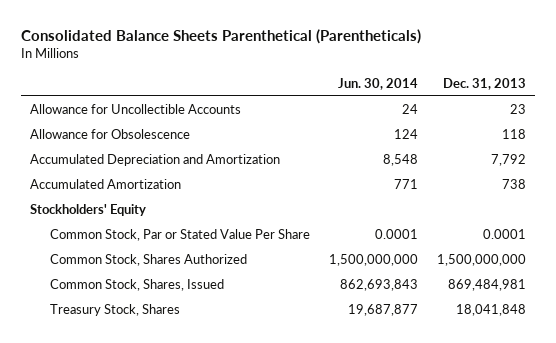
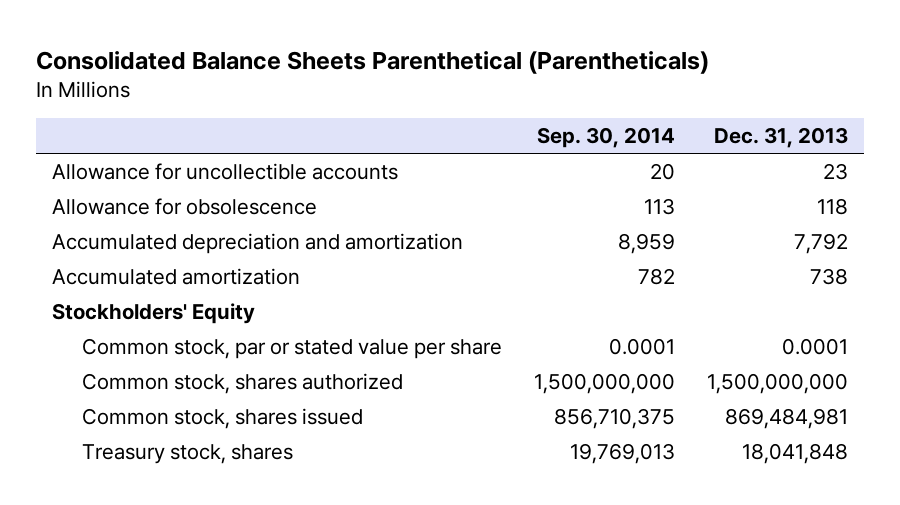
[338,77,419,90] Jun. 30, 2014 -> none
none -> [536,127,675,149] Sep. 30, 2014
[30,104,242,115] Allowance for Uncollectible Accounts -> [51,163,398,181] Allowance for uncollectible accounts
[30,129,191,140] Allowance for Obsolescence -> [51,198,317,216] Allowance for obsolescence
[30,154,281,167] Accumulated Depreciation and Amortization -> [51,233,463,255] Accumulated depreciation and amortization
[30,179,182,190] Accumulated Amortization -> [51,268,300,286] Accumulated amortization
[50,229,311,242] Common Stock, Par or Stated Value Per Share -> [81,338,502,360] Common stock, par or stated value per share
[50,254,248,267] Common Stock, Shares Authorized -> [81,373,403,395] Common stock, shares authorized
[50,279,225,292] Common Stock, Shares, Issued -> [81,408,363,430] Common stock, shares issued
[50,304,181,317] Treasury Stock, Shares -> [81,444,293,465] Treasury stock, shares

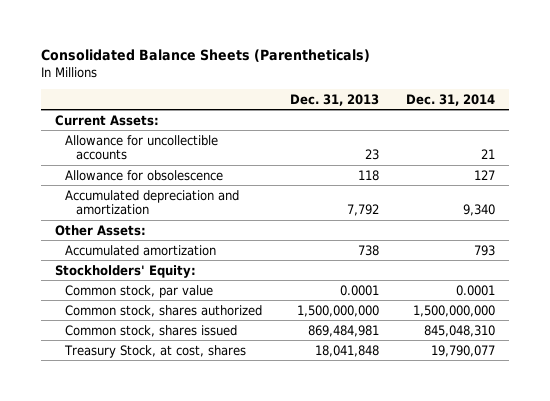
[35,50,709,74] Consolidated Balance Sheets Parenthetical (Parentheticals) -> [41,49,371,63] Consolidated Balance Sheets (Parentheticals)
[536,127,675,149] Sep. 30, 2014 -> none
none -> [406,93,496,106] Dec. 31, 2014
none -> [54,114,159,126] Current Assets:
none -> [54,224,146,236] Other Assets:
[51,303,255,325] Stockholders' Equity -> [54,264,196,278] Stockholders' Equity:
[81,338,502,360] Common stock, par or stated value per share -> [65,284,214,298] Common stock, par value
[81,444,293,465] Treasury stock, shares -> [64,344,247,358] Treasury Stock, at cost, shares

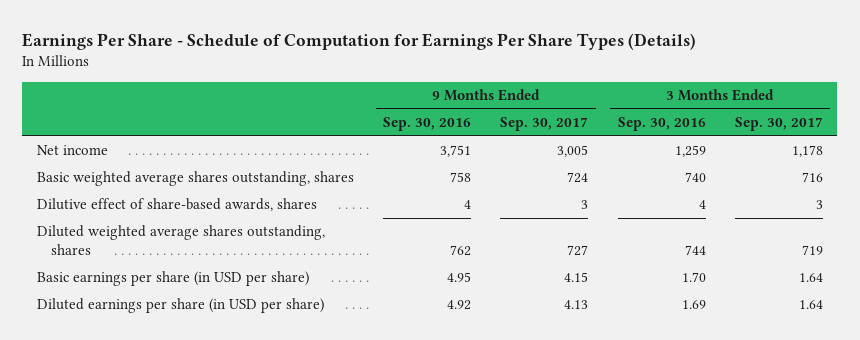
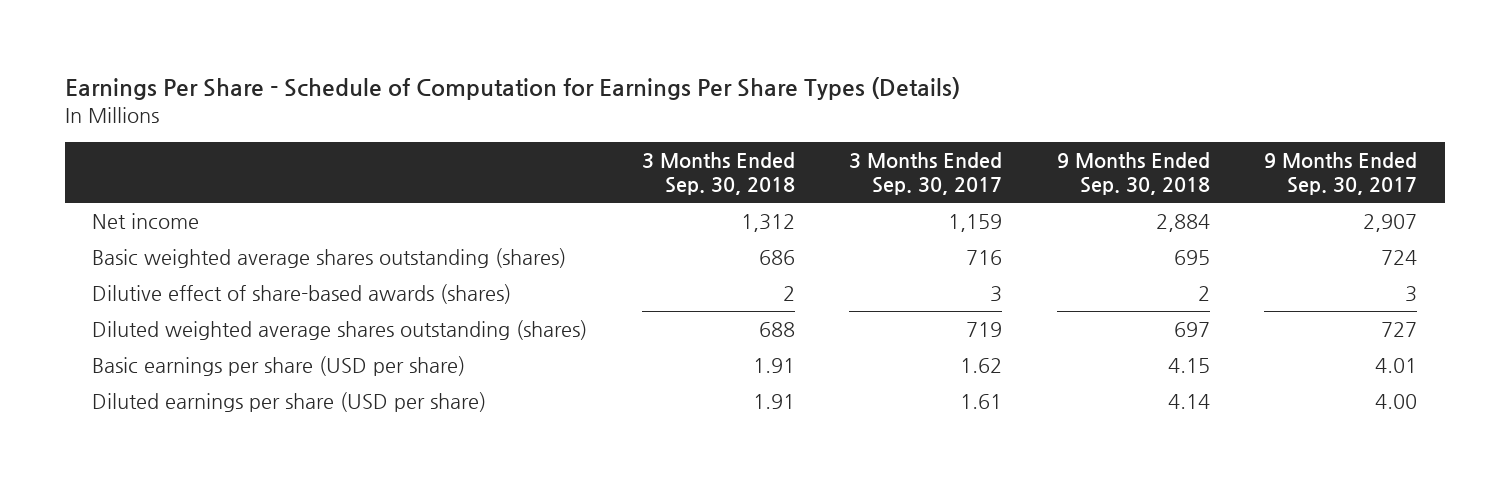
[383,117,472,132] Sep. 30, 2016 -> none
[617,117,706,132] Sep. 30, 2016 -> none
none -> [641,151,795,195] 3 Months Ended Sep. 30, 2018
none -> [1056,151,1210,195] 9 Months Ended Sep. 30, 2018
[557,145,589,158] 3,005 -> [1363,214,1418,233] 2,907
[791,145,823,158] 1,178 -> [948,214,1003,233] 1,159
[36,171,354,187] Basic weighted average shares outstanding, shares -> [92,248,567,269] Basic weighted average shares outstanding (shares)
[36,198,317,212] Dilutive effect of share-based awards, shares -> [92,284,512,305] Dilutive effect of share-based awards (shares)
[36,225,325,255] Diluted weighted average shares outstanding, shares -> [92,320,588,341] Diluted weighted average shares outstanding (shares)
[36,271,309,287] Basic earnings per share (in USD per share) -> [92,356,466,377] Basic earnings per share (USD per share)
[564,272,589,283] 4.15 -> [1375,358,1418,374] 4.01
[798,273,823,283] 1.64 -> [960,358,1003,374] 1.62
[36,298,324,314] Diluted earnings per share (in USD per share) -> [92,392,487,413] Diluted earnings per share (USD per share)
[564,300,589,310] 4.13 -> [1375,394,1418,410] 4.00
[798,300,823,310] 1.64 -> [960,394,1003,410] 1.61

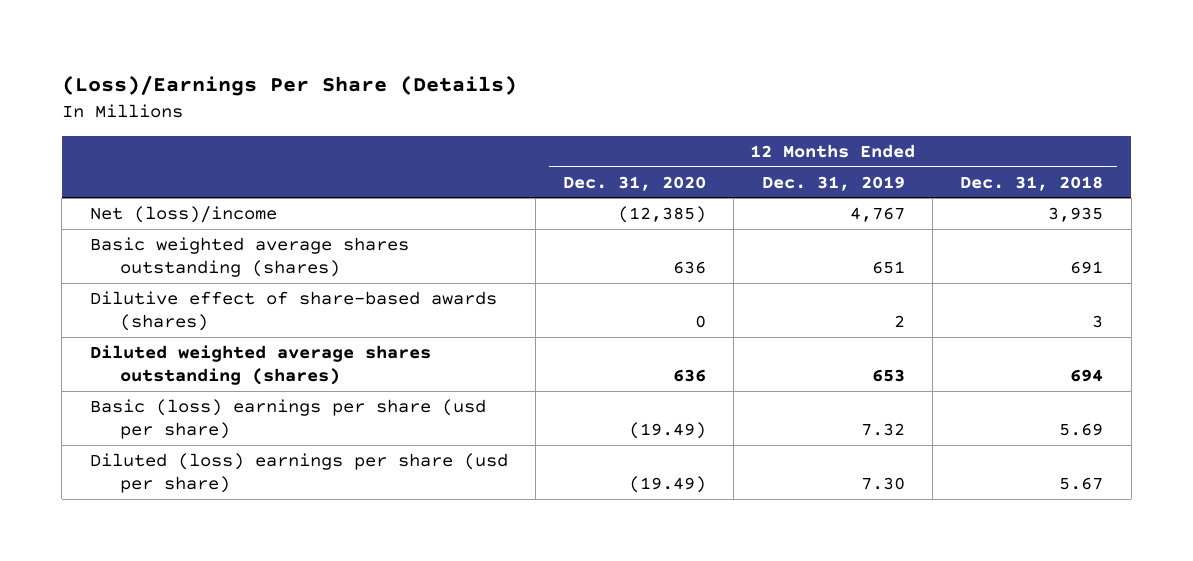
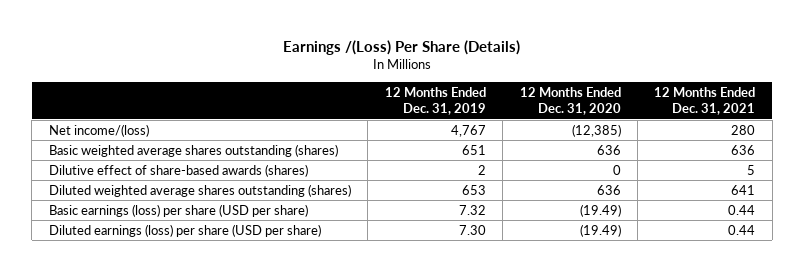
[61,75,517,97] (Loss)/Earnings Per Share (Details) -> [283,39,521,55] Earnings /(Loss) Per Share (Details)
[960,175,1104,191] Dec. 31, 2018 -> none
none -> [654,86,756,115] 12 Months Ended Dec. 31, 2021
[89,205,277,223] Net (loss)/income -> [48,123,149,137] Net income/(loss)
[89,398,486,439] Basic (loss) earnings per share (usd per share) -> [48,203,308,217] Basic earnings (loss) per share (USD per share)
[89,452,508,493] Diluted (loss) earnings per share (usd per share) -> [48,223,321,237] Diluted earnings (loss) per share (USD per share)

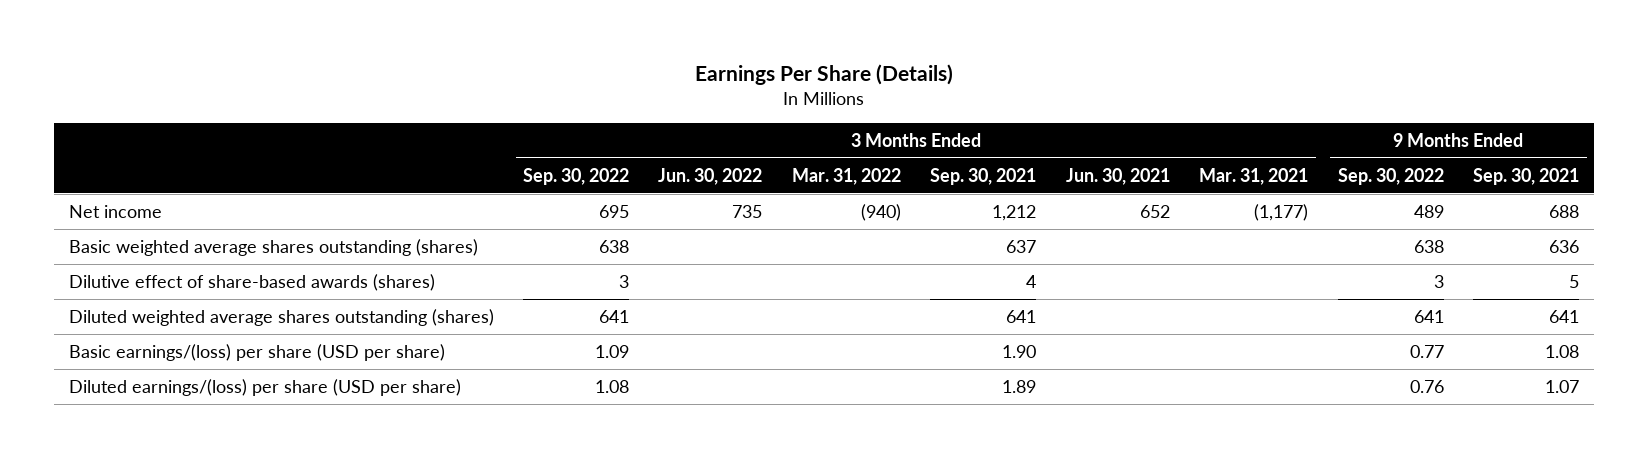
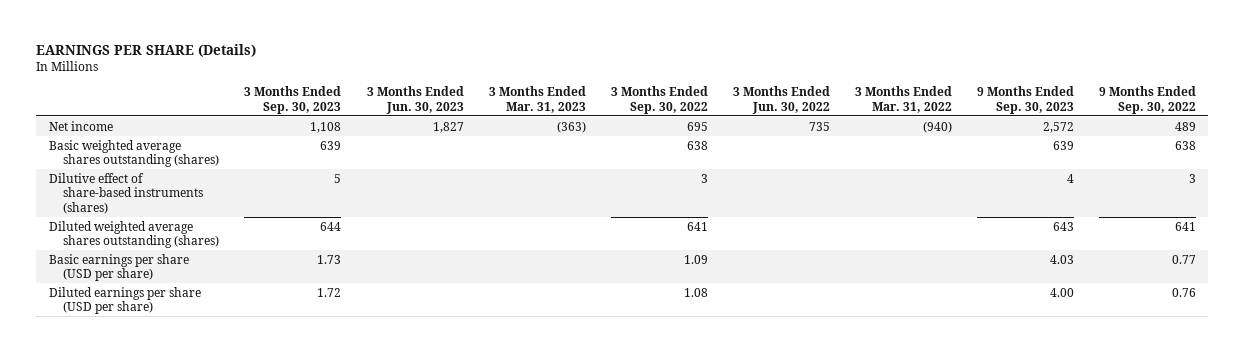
[694,64,953,86] Earnings Per Share (Details) -> [36,43,257,57] EARNINGS PER SHARE (Details)
[930,167,1037,185] Sep. 30, 2021 -> none
[1065,167,1170,185] Jun. 30, 2021 -> none
[1199,167,1309,185] Mar. 31, 2021 -> none
[1473,167,1580,185] Sep. 30, 2021 -> none
none -> [244,85,342,114] 3 Months Ended Sep. 30, 2023
none -> [366,85,464,114] 3 Months Ended Jun. 30, 2023
none -> [488,85,586,113] 3 Months Ended Mar. 31, 2023
none -> [976,85,1074,114] 9 Months Ended Sep. 30, 2023
[68,273,435,291] Dilutive effect of share-based awards (shares) -> [48,172,204,214] Dilutive effect of share-based instruments (shares)
[68,343,445,361] Basic earnings/(loss) per share (USD per share) -> [48,253,189,282] Basic earnings per share (USD per share)
[68,378,461,396] Diluted earnings/(loss) per share (USD per share) -> [48,286,201,315] Diluted earnings per share (USD per share)

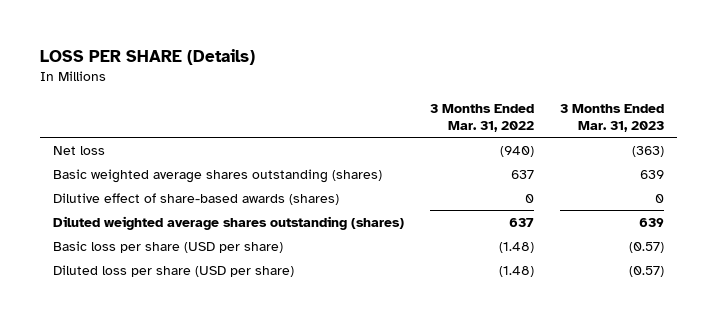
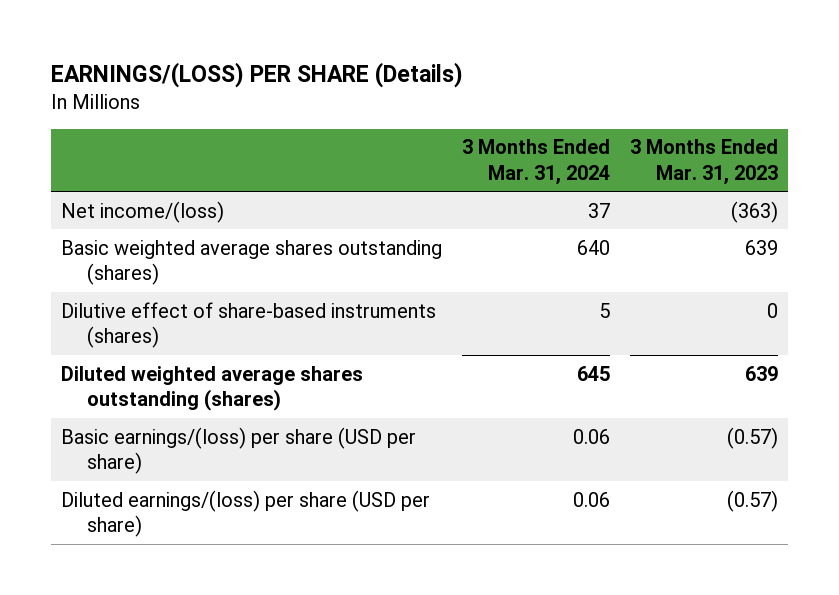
[39,49,255,66] LOSS PER SHARE (Details) -> [51,61,464,88] EARNINGS/(LOSS) PER SHARE (Details)
[430,103,535,132] 3 Months Ended Mar. 31, 2022 -> none
none -> [462,139,611,185] 3 Months Ended Mar. 31, 2024
[53,146,106,156] Net loss -> [61,200,225,223] Net income/(loss)
[53,193,340,206] Dilutive effect of share-based awards (shares) -> [61,301,437,349] Dilutive effect of share-based instruments (shares)
[53,241,284,254] Basic loss per share (USD per share) -> [61,426,417,475] Basic earnings/(loss) per share (USD per share)
[53,265,295,278] Diluted loss per share (USD per share) -> [61,489,431,538] Diluted earnings/(loss) per share (USD per share)

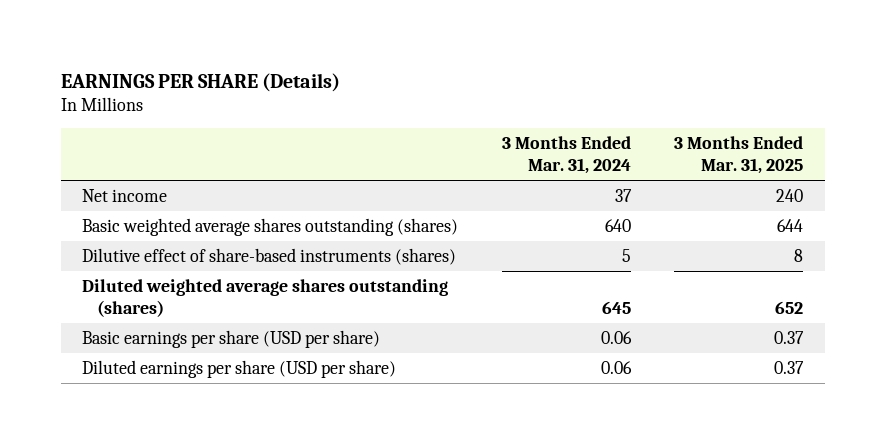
[51,61,464,88] EARNINGS/(LOSS) PER SHARE (Details) -> [60,72,340,92] EARNINGS PER SHARE (Details)
[630,139,779,185] 3 Months Ended Mar. 31, 2023 -> none
none -> [674,136,804,175] 3 Months Ended Mar. 31, 2025
[61,200,225,223] Net income/(loss) -> [82,188,168,202] Net income
[61,426,417,475] Basic earnings/(loss) per share (USD per share) -> [82,329,381,348] Basic earnings per share (USD per share)
[61,489,431,538] Diluted earnings/(loss) per share (USD per share) -> [82,359,397,378] Diluted earnings per share (USD per share)

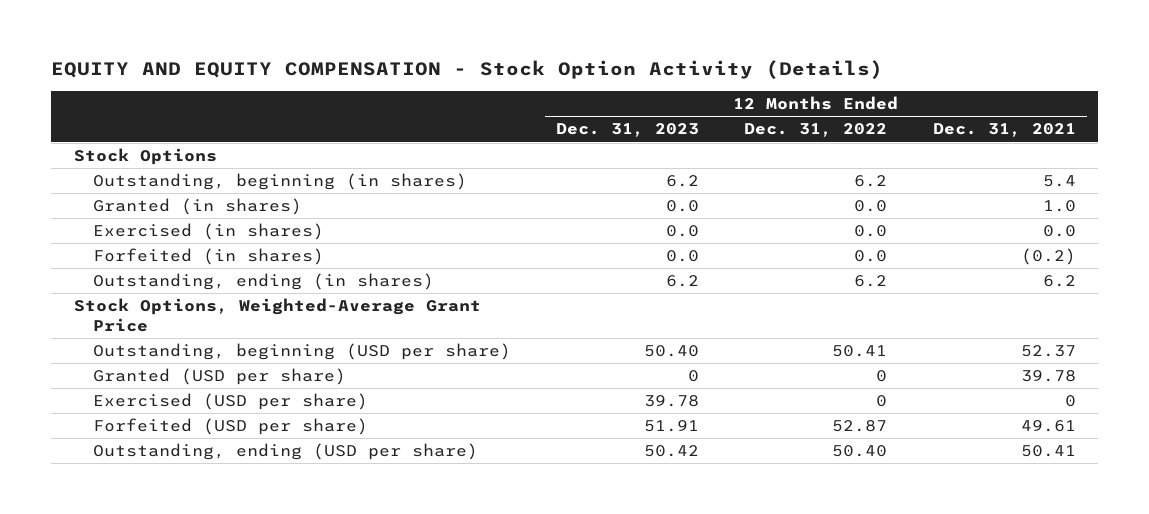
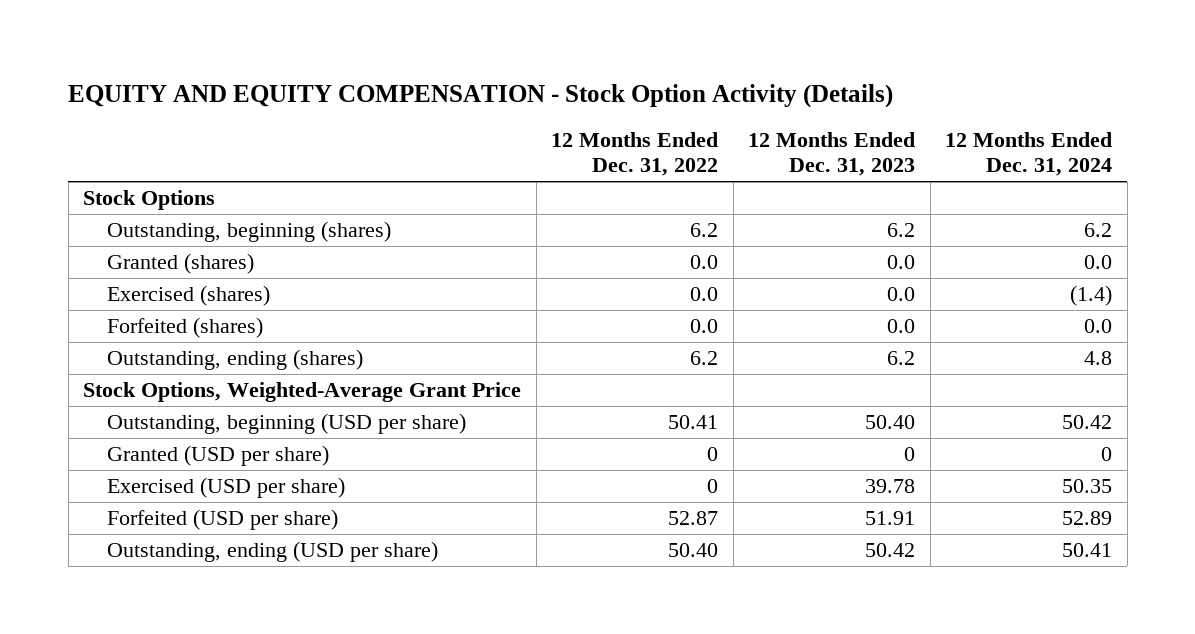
[932,123,1076,138] Dec. 31, 2021 -> none
none -> [945,131,1113,177] 12 Months Ended Dec. 31, 2024
[93,173,468,191] Outstanding, beginning (in shares) -> [106,221,391,243] Outstanding, beginning (shares)
[93,198,303,216] Granted (in shares) -> [106,253,254,275] Granted (shares)
[93,223,325,241] Exercised (in shares) -> [106,285,270,307] Exercised (shares)
[93,248,325,266] Forfeited (in shares) -> [106,317,263,339] Forfeited (shares)
[93,273,435,291] Outstanding, ending (in shares) -> [106,349,363,371] Outstanding, ending (shares)

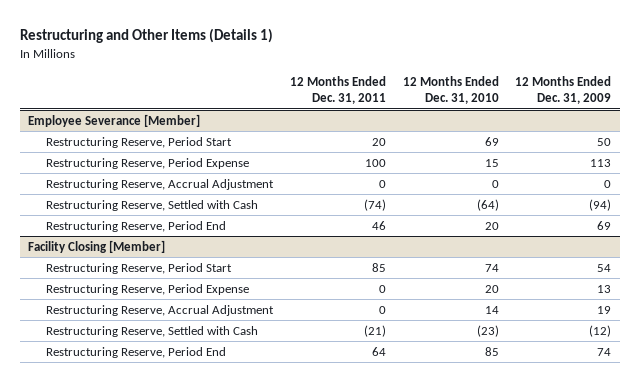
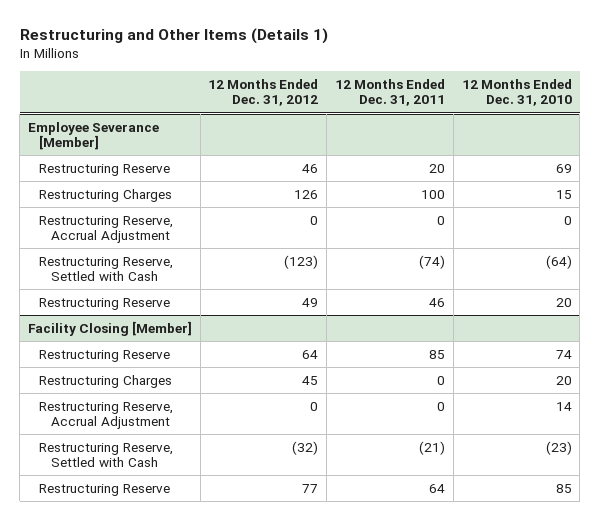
[515,76,612,105] 12 Months Ended Dec. 31, 2009 -> none
none -> [208,78,319,107] 12 Months Ended Dec. 31, 2012
[46,136,233,148] Restructuring Reserve, Period Start -> [39,163,171,176] Restructuring Reserve
[46,157,250,169] Restructuring Reserve, Period Expense -> [39,188,173,202] Restructuring Charges
[46,220,227,232] Restructuring Reserve, Period End -> [39,297,171,310] Restructuring Reserve
[46,283,250,295] Restructuring Reserve, Period Expense -> none
[46,262,233,274] Restructuring Reserve, Period Start -> [39,349,171,362] Restructuring Reserve
none -> [39,374,173,388] Restructuring Charges
[46,346,227,358] Restructuring Reserve, Period End -> [39,483,171,496] Restructuring Reserve

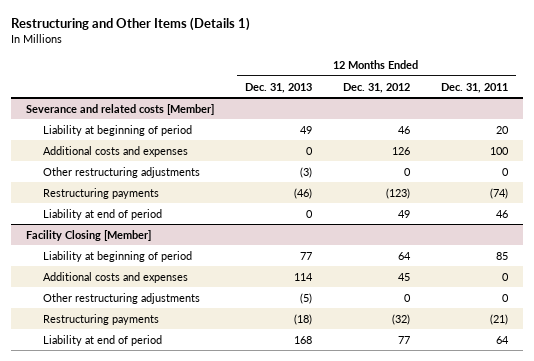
[461,78,572,107] 12 Months Ended Dec. 31, 2010 -> none
none -> [245,82,313,93] Dec. 31, 2013
[27,121,159,151] Employee Severance [Member] -> none
none -> [26,103,215,115] Severance and related costs [Member]
[39,163,171,176] Restructuring Reserve -> [43,124,193,136] Liability at beginning of period
[39,188,173,202] Restructuring Charges -> [43,145,189,157] Additional costs and expenses
[39,215,174,244] Restructuring Reserve, Accrual Adjustment -> [43,166,201,178] Other restructuring adjustments
[39,256,174,282] Restructuring Reserve, Settled with Cash -> [43,187,160,199] Restructuring payments
[39,297,171,310] Restructuring Reserve -> [43,208,163,220] Liability at end of period
[39,349,171,362] Restructuring Reserve -> [43,250,193,262] Liability at beginning of period
[39,374,173,388] Restructuring Charges -> [43,271,189,283] Additional costs and expenses
[39,401,174,430] Restructuring Reserve, Accrual Adjustment -> [43,292,201,304] Other restructuring adjustments
[39,442,174,468] Restructuring Reserve, Settled with Cash -> [43,313,160,325] Restructuring payments
[39,483,171,496] Restructuring Reserve -> [43,334,163,346] Liability at end of period

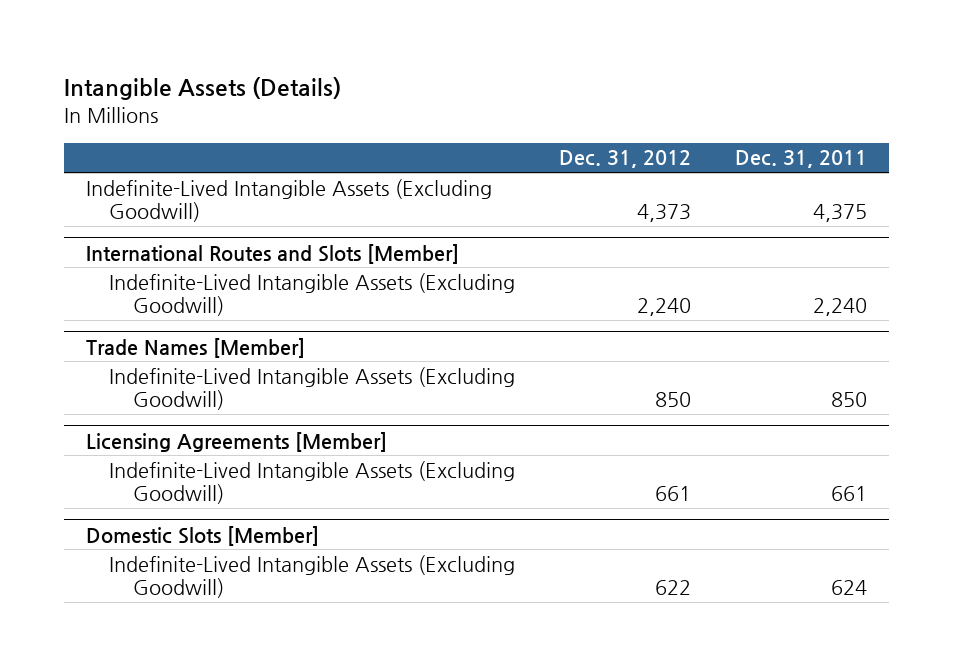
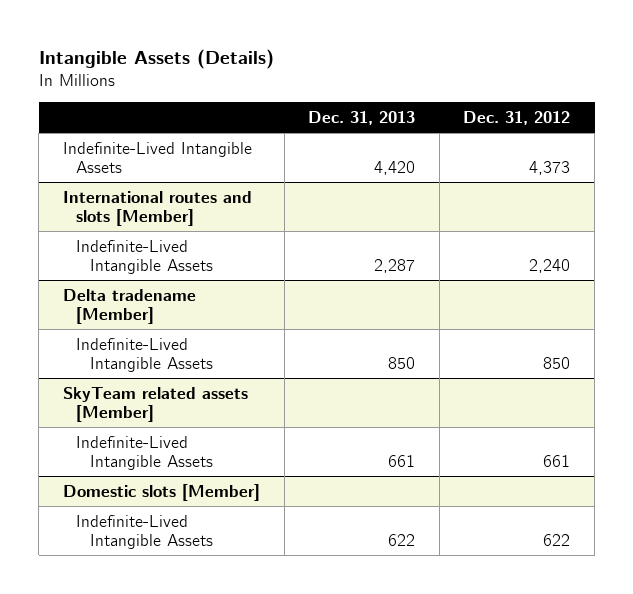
[735,150,868,169] Dec. 31, 2011 -> none
none -> [308,110,416,125] Dec. 31, 2013
[85,337,305,358] Trade Names [Member] -> none
[85,431,387,452] Licensing Agreements [Member] -> none
[85,178,492,223] Indefinite-Lived Intangible Assets (Excluding Goodwill) -> [62,141,252,173] Indefinite-Lived Intangible Assets
[85,243,459,264] International Routes and Slots [Member] -> [62,190,252,226] International routes and slots [Member]
[109,272,516,317] Indefinite-Lived Intangible Assets (Excluding Goodwill) -> [76,239,213,274] Indefinite-Lived Intangible Assets
none -> [62,288,196,324] Delta tradename [Member]
[109,366,516,411] Indefinite-Lived Intangible Assets (Excluding Goodwill) -> [76,337,213,372] Indefinite-Lived Intangible Assets
none -> [62,386,248,422] SkyTeam related assets [Member]
[109,460,516,505] Indefinite-Lived Intangible Assets (Excluding Goodwill) -> [76,435,213,470] Indefinite-Lived Intangible Assets
[85,525,319,546] Domestic Slots [Member] -> [62,483,260,501] Domestic slots [Member]
[109,554,516,599] Indefinite-Lived Intangible Assets (Excluding Goodwill) -> [76,514,213,549] Indefinite-Lived Intangible Assets

